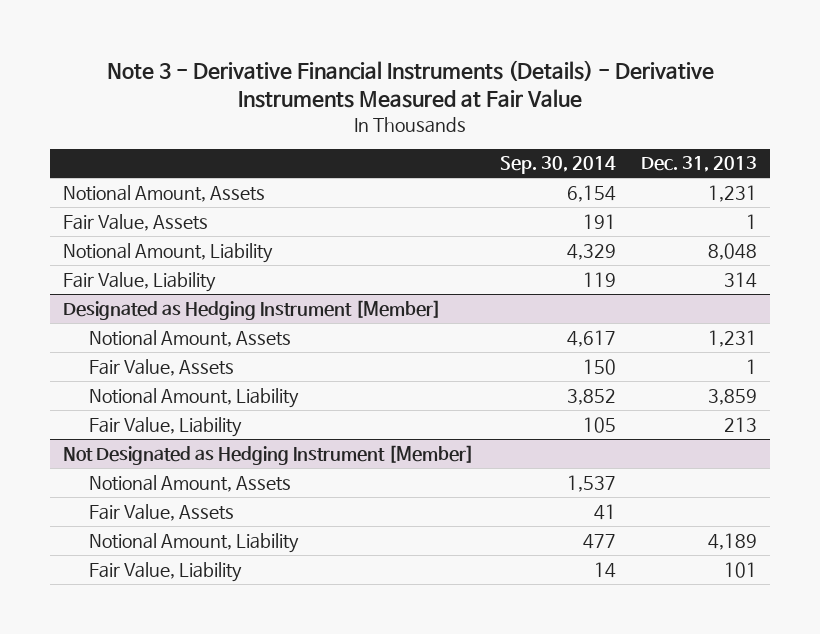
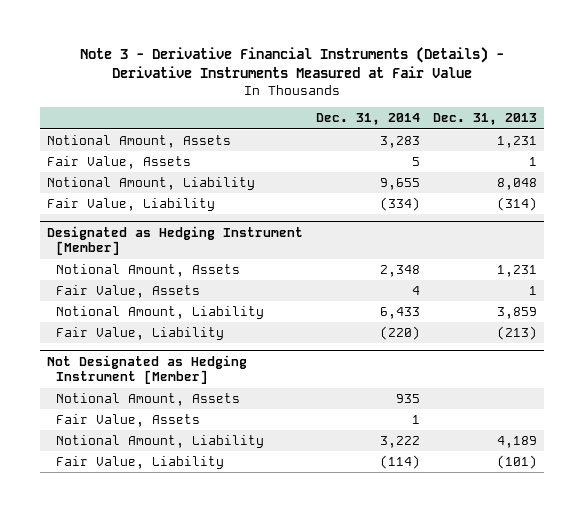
[499,156,616,175] Sep. 30, 2014 -> none
none -> [315,113,420,126] Dec. 31, 2014
[724,271,758,288] 314 -> [497,196,538,211] (314)
[724,416,758,432] 213 -> [497,325,538,340] (213)
[724,561,758,578] 101 -> [497,454,538,469] (101)

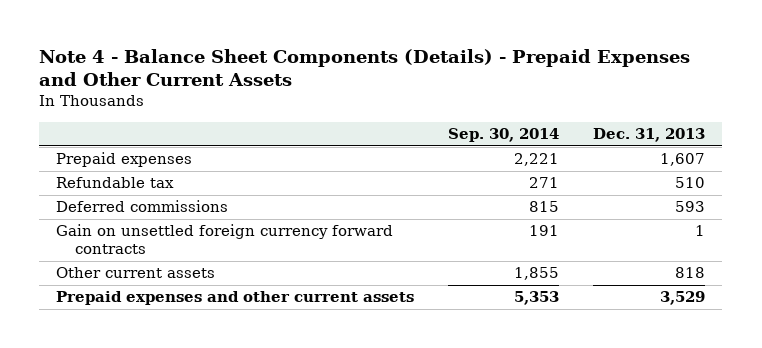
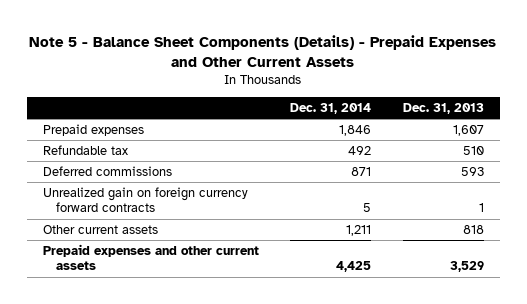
[39,48,691,87] Note 4 - Balance Sheet Components (Details) - Prepaid Expenses and Other Current Assets -> [29,35,497,67] Note 5 - Balance Sheet Components (Details) - Prepaid Expenses and Other Current Assets
[448,128,560,143] Sep. 30, 2014 -> none
none -> [290,103,372,115] Dec. 31, 2014
[56,224,394,255] Gain on unsettled foreign currency forward contracts -> [42,187,248,213] Unrealized gain on foreign currency forward contracts

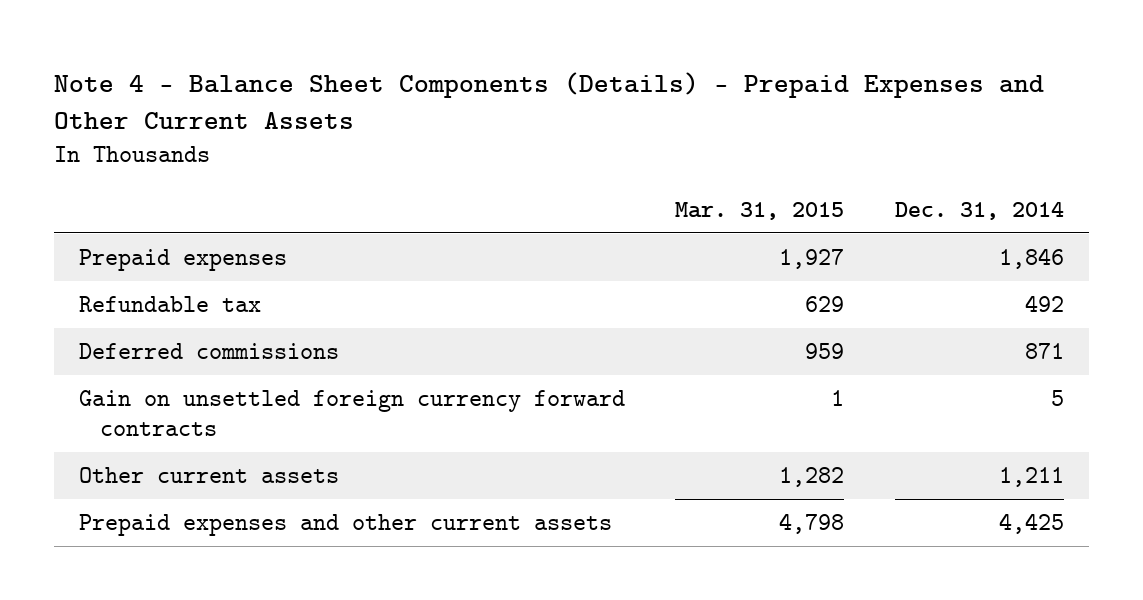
[29,35,497,67] Note 5 - Balance Sheet Components (Details) - Prepaid Expenses and Other Current Assets -> [54,71,1045,130] Note 4 - Balance Sheet Components (Details) - Prepaid Expenses and Other Current Assets
[403,103,485,115] Dec. 31, 2013 -> none
none -> [675,202,845,221] Mar. 31, 2015
[42,187,248,213] Unrealized gain on foreign currency forward contracts -> [79,389,626,437] Gain on unsettled foreign currency forward contracts

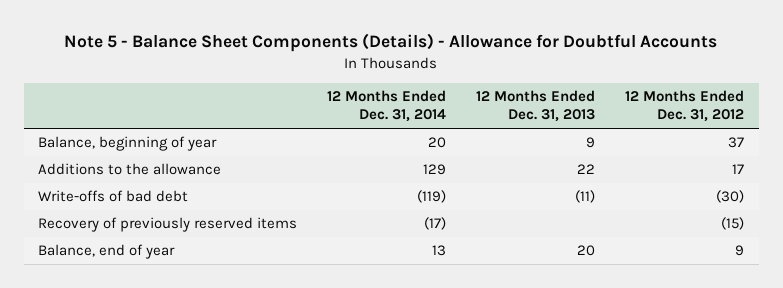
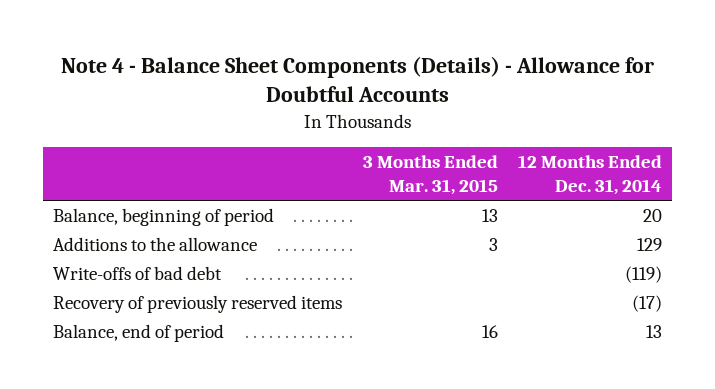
[64,33,718,53] Note 5 - Balance Sheet Components (Details) - Allowance for Doubtful Accounts -> [60,55,654,103] Note 4 - Balance Sheet Components (Details) - Allowance for Doubtful Accounts
[476,90,596,123] 12 Months Ended Dec. 31, 2013 -> none
[625,90,745,123] 12 Months Ended Dec. 31, 2012 -> none
none -> [362,155,498,196] 3 Months Ended Mar. 31, 2015
[38,136,218,152] Balance, beginning of year -> [53,208,275,227] Balance, beginning of period
[38,244,176,260] Balance, end of year -> [53,324,225,343] Balance, end of period

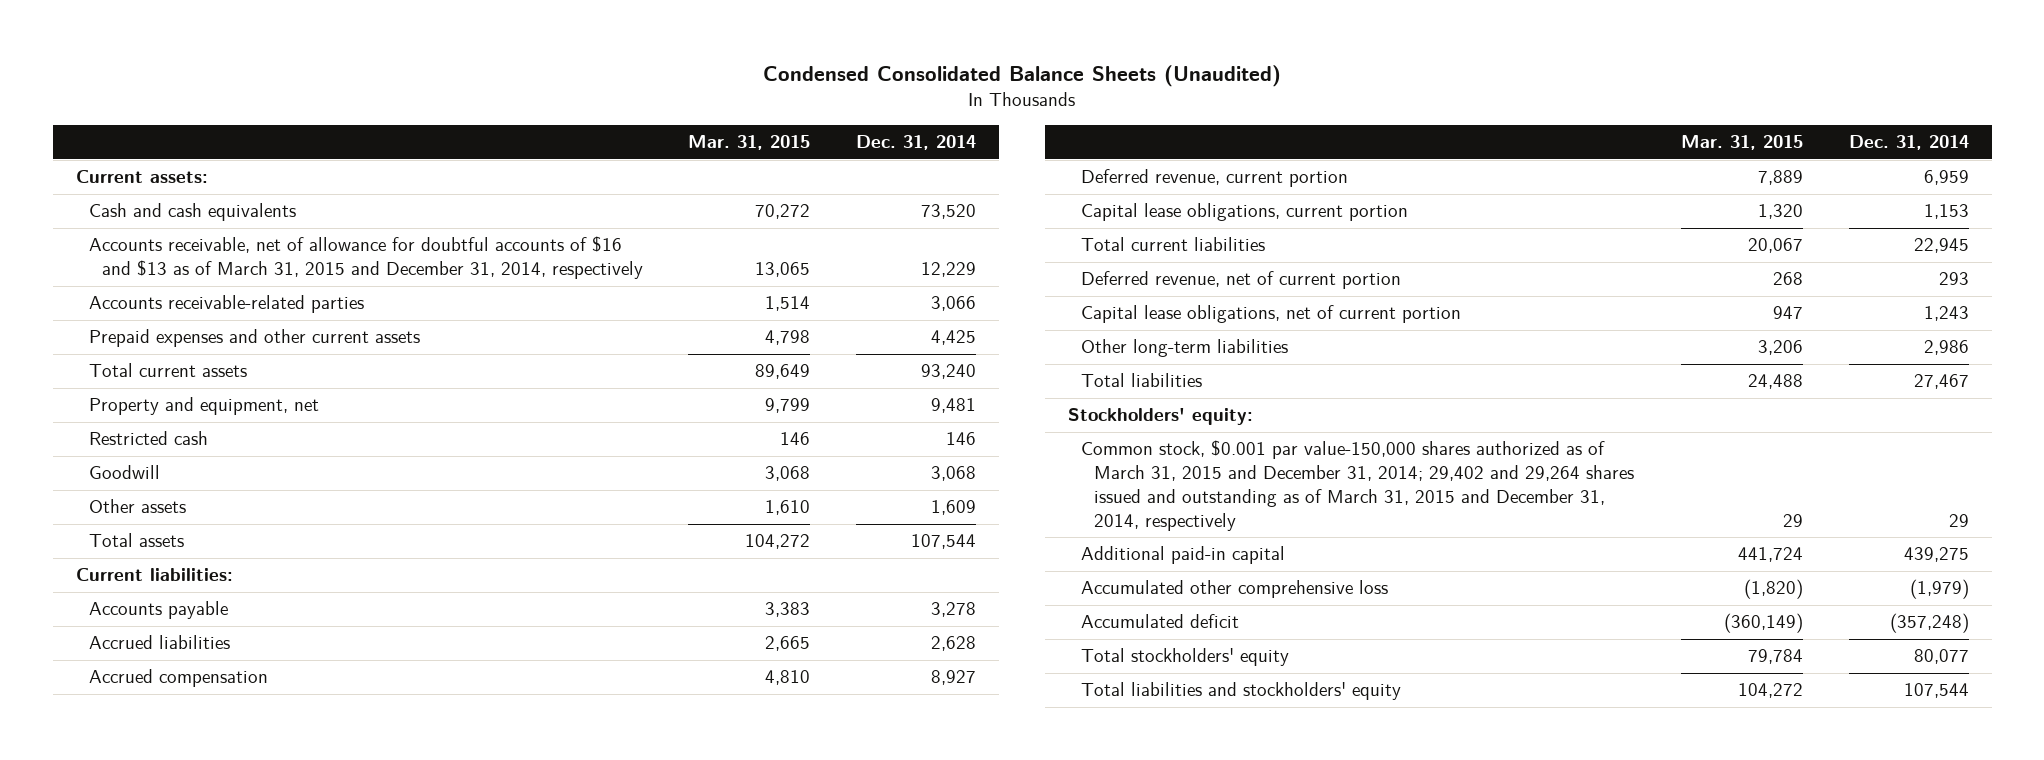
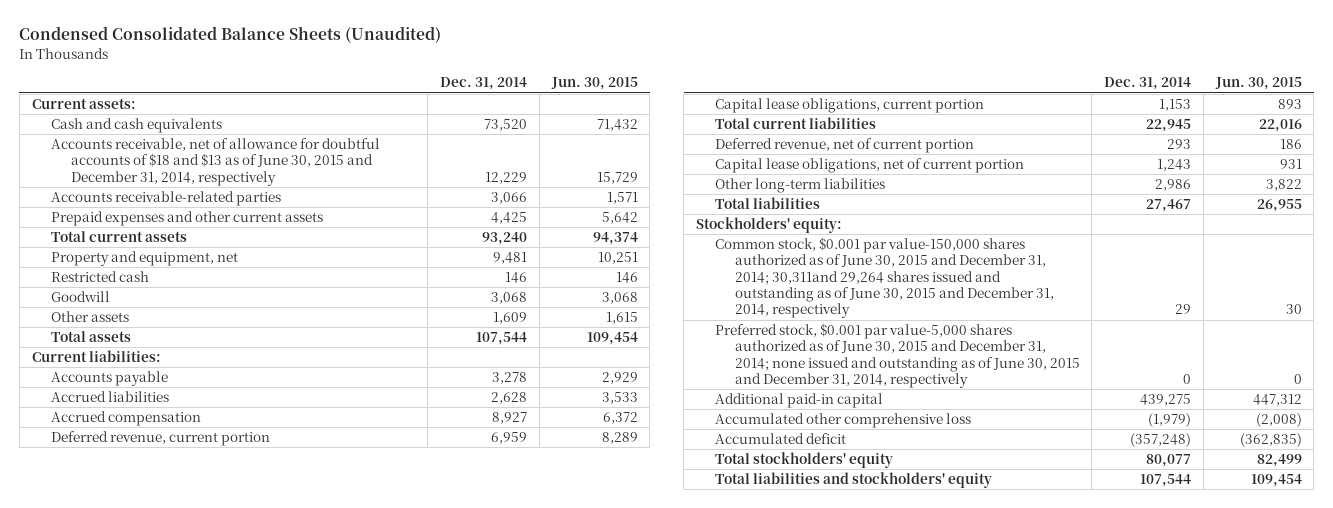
[688,135,811,151] Mar. 31, 2015 -> none
none -> [550,77,638,91] Jun. 30, 2015
[88,236,643,280] Accounts receivable, net of allowance for doubtful accounts of $16 and $13 as of March 31, 2015 and December 31, 2014, respectively -> [51,138,381,186] Accounts receivable, net of allowance for doubtful accounts of $18 and $13 as of June 30, 2015 and December 31, 2014, respectively
[1081,440,1635,531] Common stock, $0.001 par value-150,000 shares authorized as of March 31, 2015 and December 31, 2014; 29,402 and 29,264 shares issued and outstanding as of March 31, 2015 and December 31, 2014, respectively -> [715,237,1054,319] Common stock, $0.001 par value-150,000 shares authorized as of June 30, 2015 and December 31, 2014; 30,311and 29,264 shares issued and outstanding as of June 30, 2015 and December 31, 2014, respectively
none -> [715,323,1080,389] Preferred stock, $0.001 par value-5,000 shares authorized as of June 30, 2015 and December 31, 2014; none issued and outstanding as of June 30, 2015 and December 31, 2014, respectively

